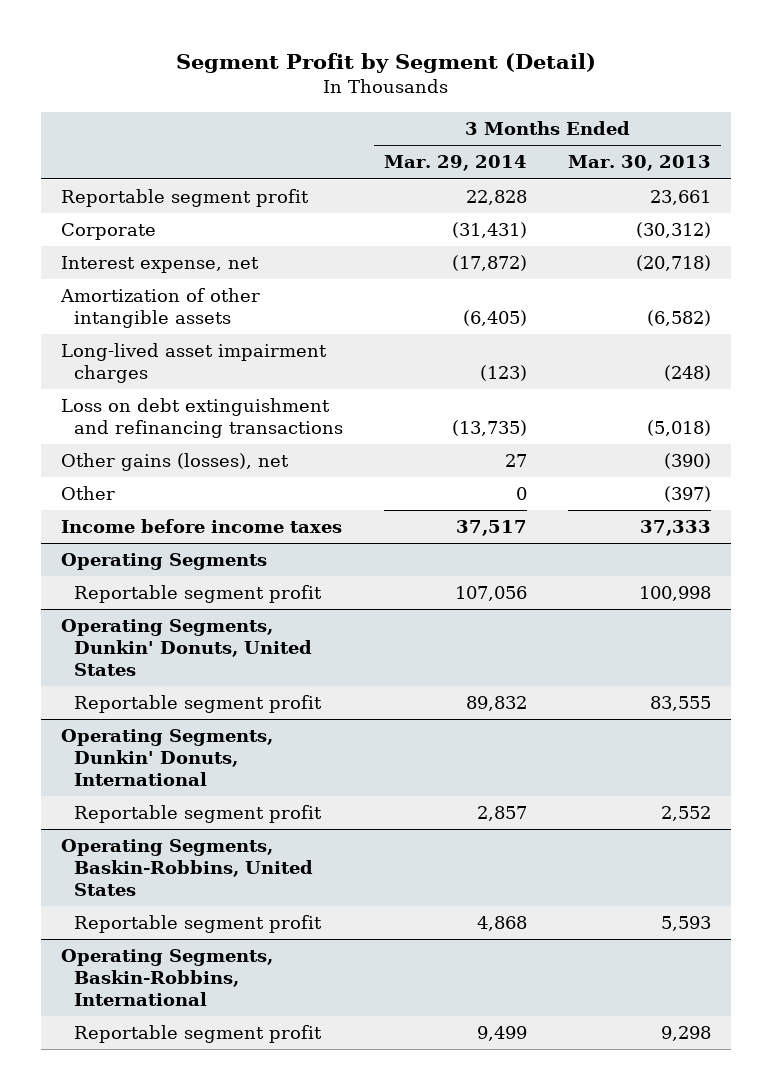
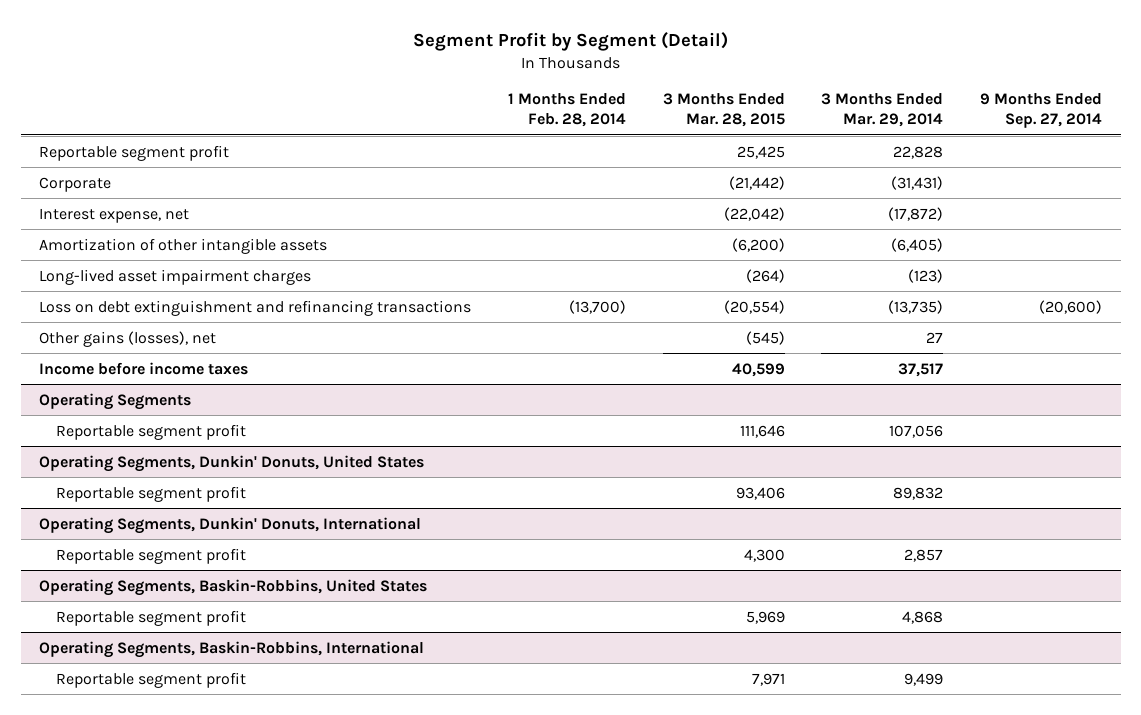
[567,155,711,172] Mar. 30, 2013 -> none
none -> [507,93,626,128] 1 Months Ended Feb. 28, 2014
none -> [662,93,785,128] 3 Months Ended Mar. 28, 2015
none -> [980,93,1103,129] 9 Months Ended Sep. 27, 2014
[61,486,116,501] Other -> none

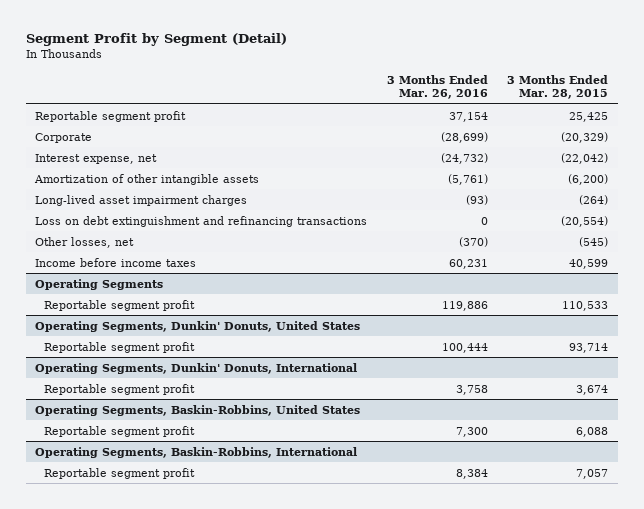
[507,93,626,128] 1 Months Ended Feb. 28, 2014 -> none
[821,93,944,128] 3 Months Ended Mar. 29, 2014 -> none
[980,93,1103,129] 9 Months Ended Sep. 27, 2014 -> none
none -> [386,74,488,100] 3 Months Ended Mar. 26, 2016
[728,175,785,190] (21,442) -> [561,131,609,143] (20,329)
[39,330,217,347] Other gains (losses), net -> [35,236,135,248] Other losses, net
[739,424,785,438] 111,646 -> [562,300,609,311] 110,533
[735,486,785,500] 93,406 -> [569,342,609,353] 93,714
[743,548,785,562] 4,300 -> [576,384,609,395] 3,674
[745,610,785,624] 5,969 -> [576,426,609,437] 6,088
[751,672,785,686] 7,971 -> [576,468,609,479] 7,057

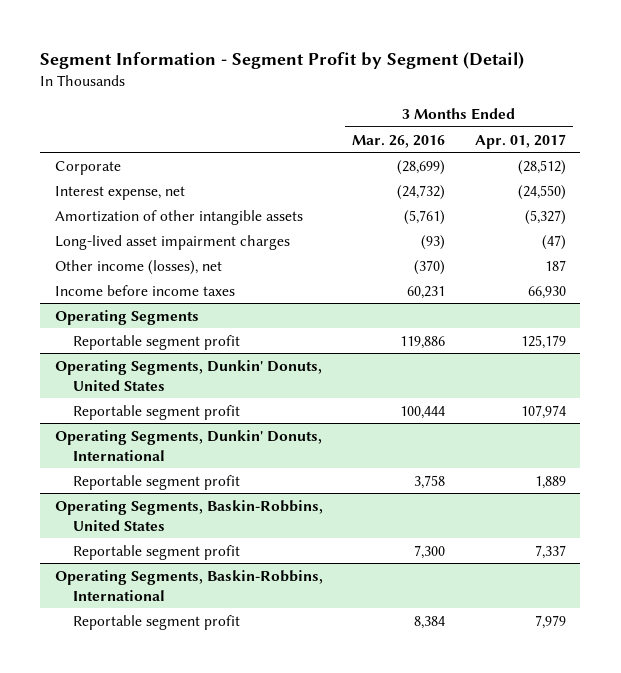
[25,32,287,46] Segment Profit by Segment (Detail) -> [40,51,525,69] Segment Information - Segment Profit by Segment (Detail)
[507,74,609,100] 3 Months Ended Mar. 28, 2015 -> none
none -> [474,133,566,149] Apr. 01, 2017
[35,110,187,122] Reportable segment profit -> none
[35,215,368,227] Loss on debt extinguishment and refinancing transactions -> none
[35,236,135,248] Other losses, net -> [54,259,222,275] Other income (losses), net

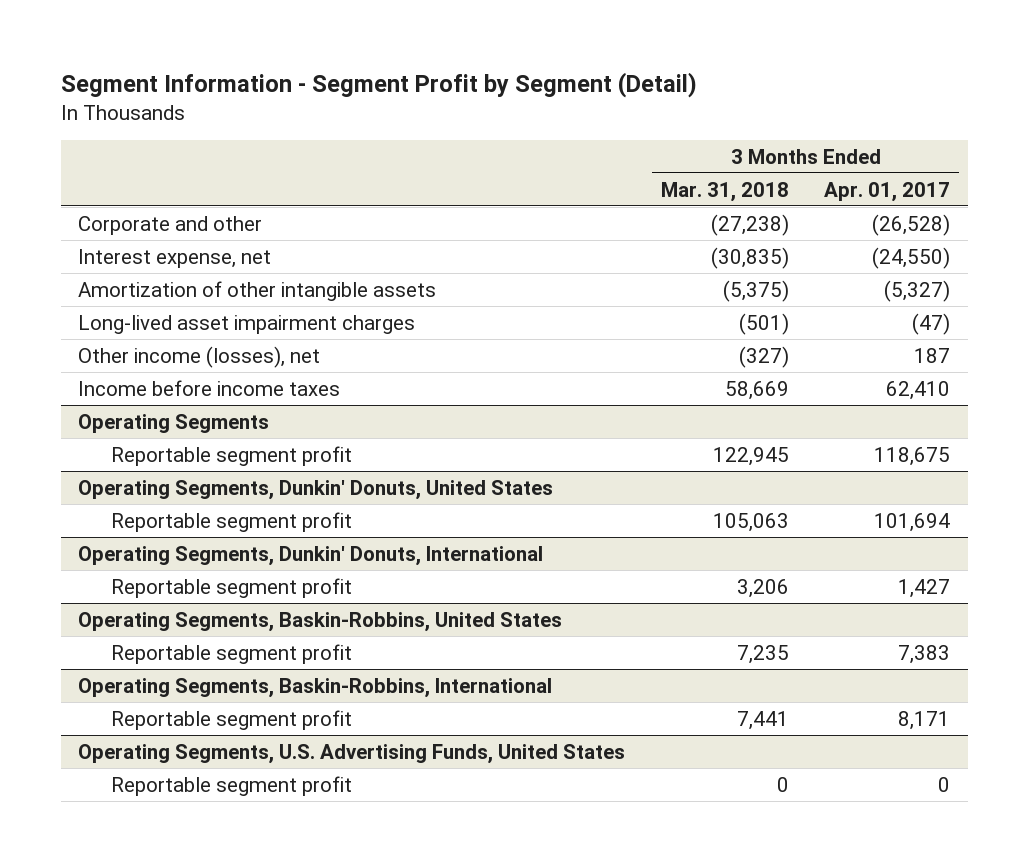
[352,134,446,148] Mar. 26, 2016 -> none
none -> [660,181,789,202] Mar. 31, 2018
[54,160,121,175] Corporate -> [78,215,263,235] Corporate and other
[517,159,566,175] (28,512) -> [872,213,951,236] (26,528)
[527,285,566,299] 66,930 -> [886,380,951,400] 62,410
[520,334,566,349] 125,179 -> [874,446,951,466] 118,675
[520,404,566,419] 107,974 -> [874,512,951,532] 101,694
[534,475,566,489] 1,889 -> [898,578,951,598] 1,427
[534,544,566,559] 7,337 -> [898,644,951,664] 7,383
[534,614,566,629] 7,979 -> [898,710,951,730] 8,171
none -> [78,743,626,764] Operating Segments, U.S. Advertising Funds, United States
none -> [110,775,352,796] Reportable segment profit

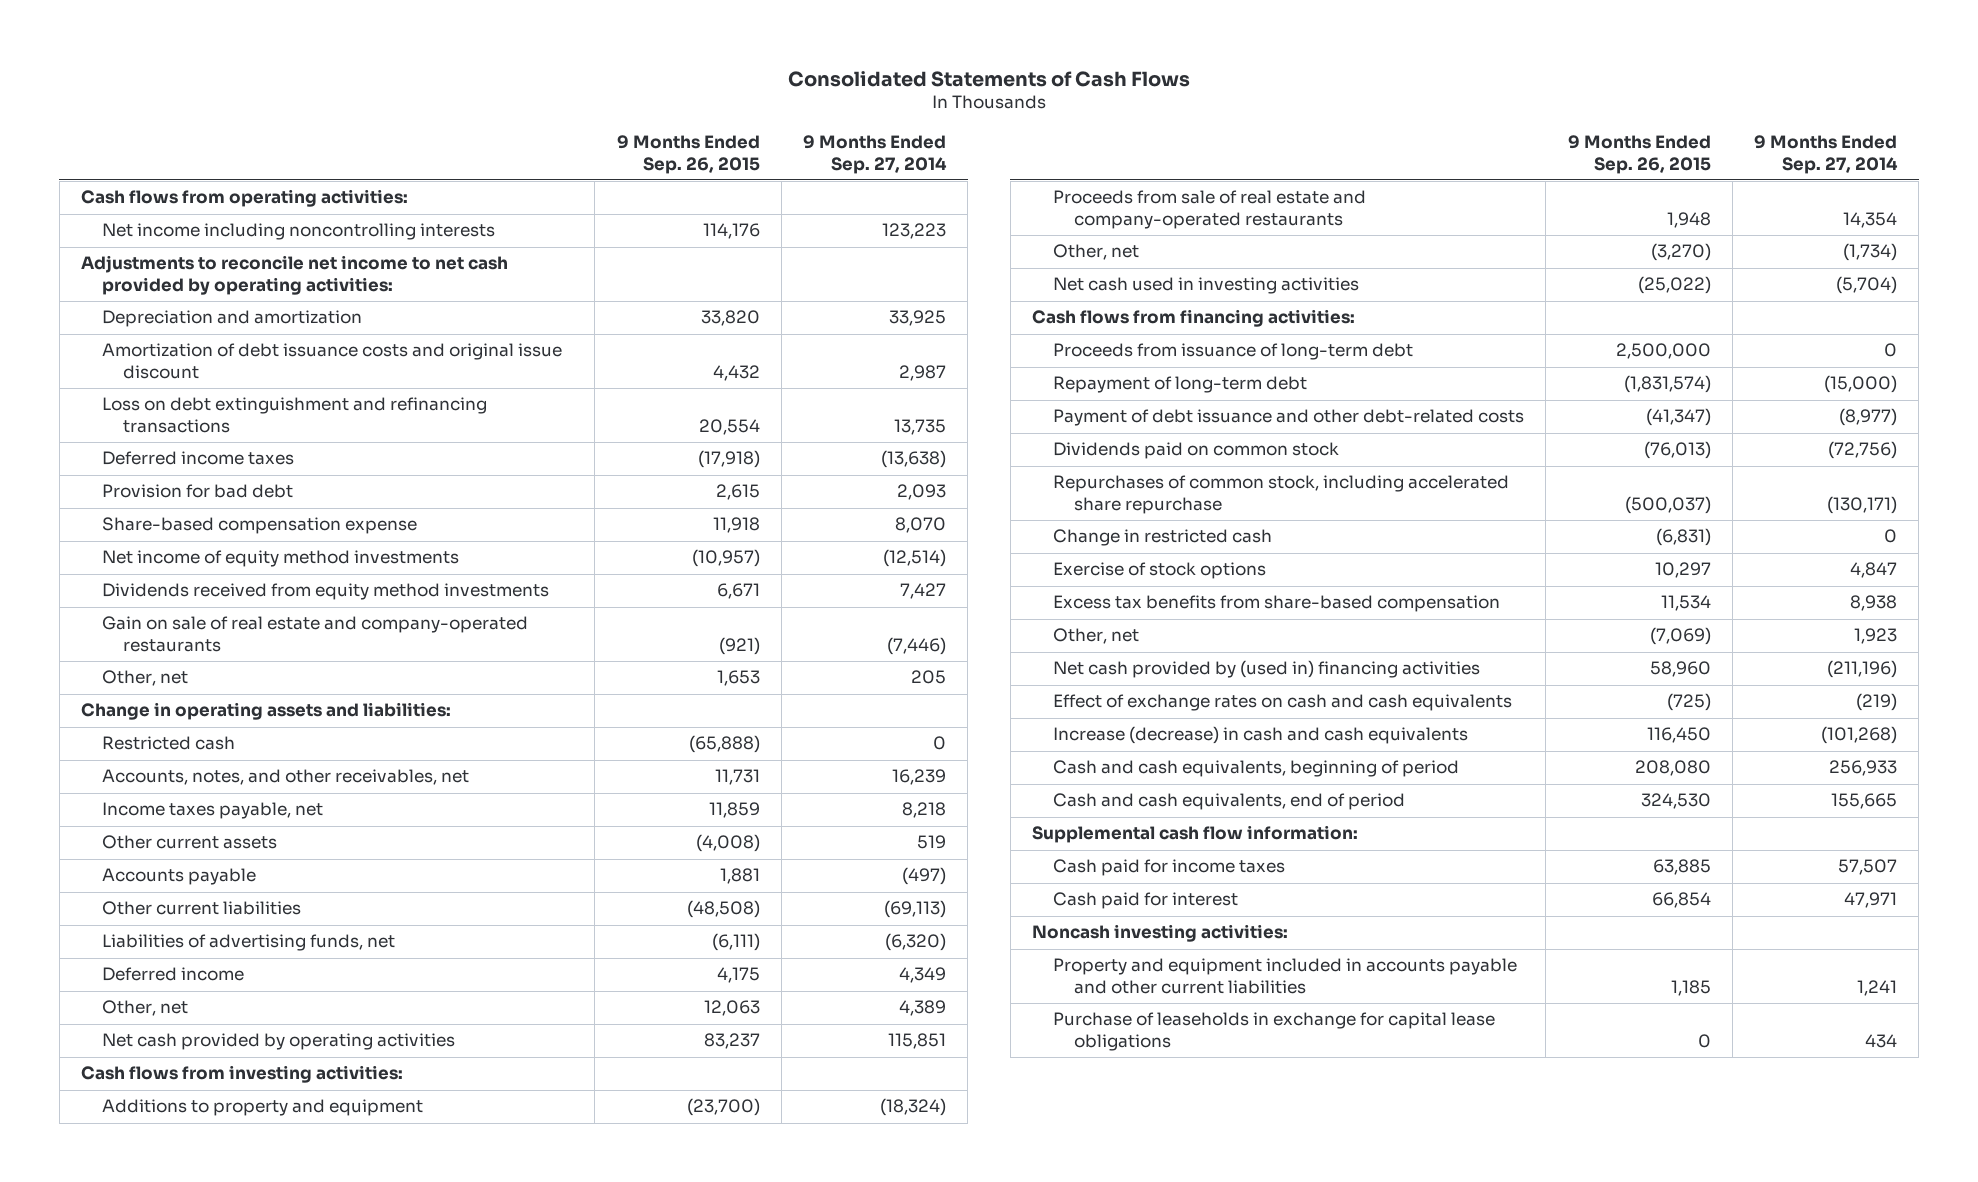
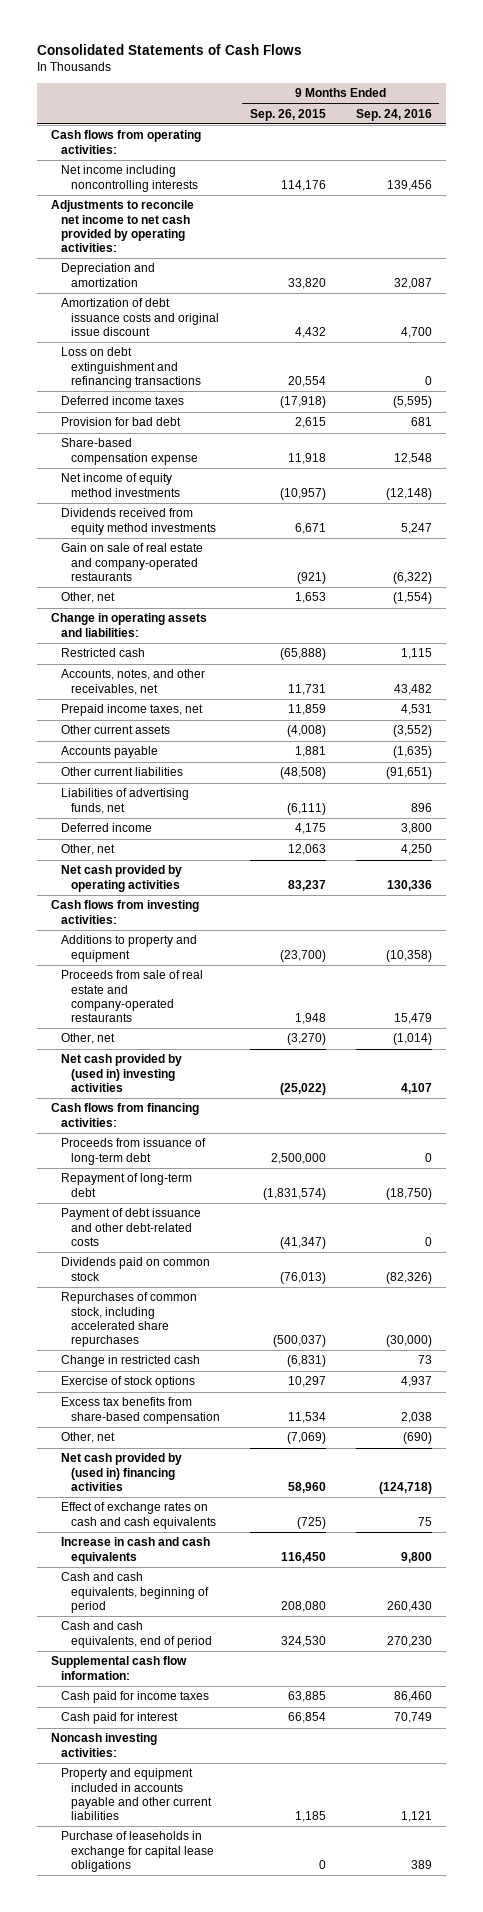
[803,134,948,174] 9 Months Ended Sep. 27, 2014 -> none
none -> [355,108,432,121] Sep. 24, 2016
[102,802,324,820] Income taxes payable, net -> [61,704,204,717] Prepaid income taxes, net
[1053,277,1360,295] Net cash used in investing activities -> [61,1054,183,1092] Net cash provided by (used in) investing activities
[1053,475,1510,515] Repurchases of common stock, including accelerated share repurchase -> [61,1292,198,1347] Repurchases of common stock, including accelerated share repurchases
[1053,726,1469,745] Increase (decrease) in cash and cash equivalents -> [61,1537,211,1564] Increase in cash and cash equivalents

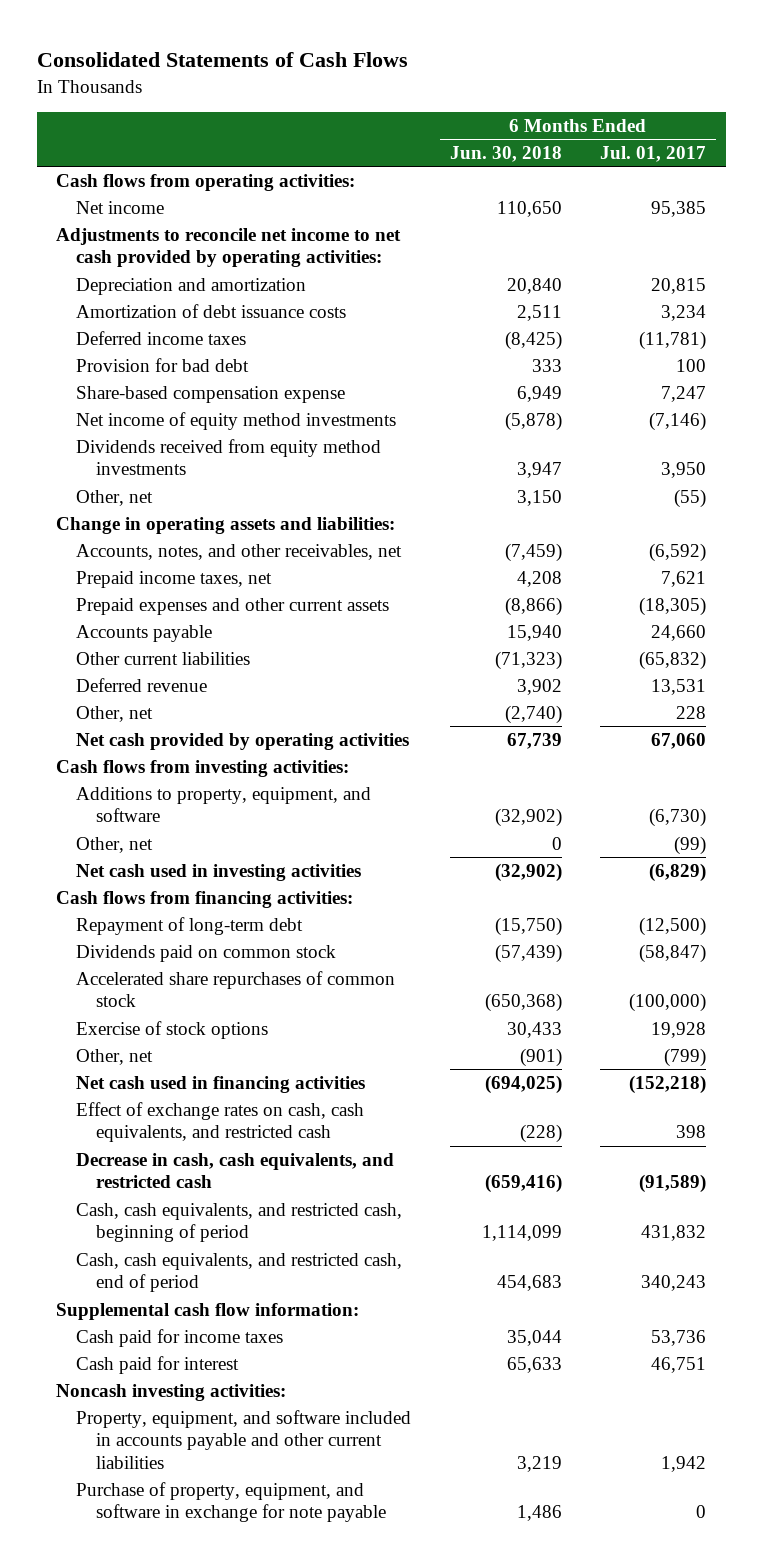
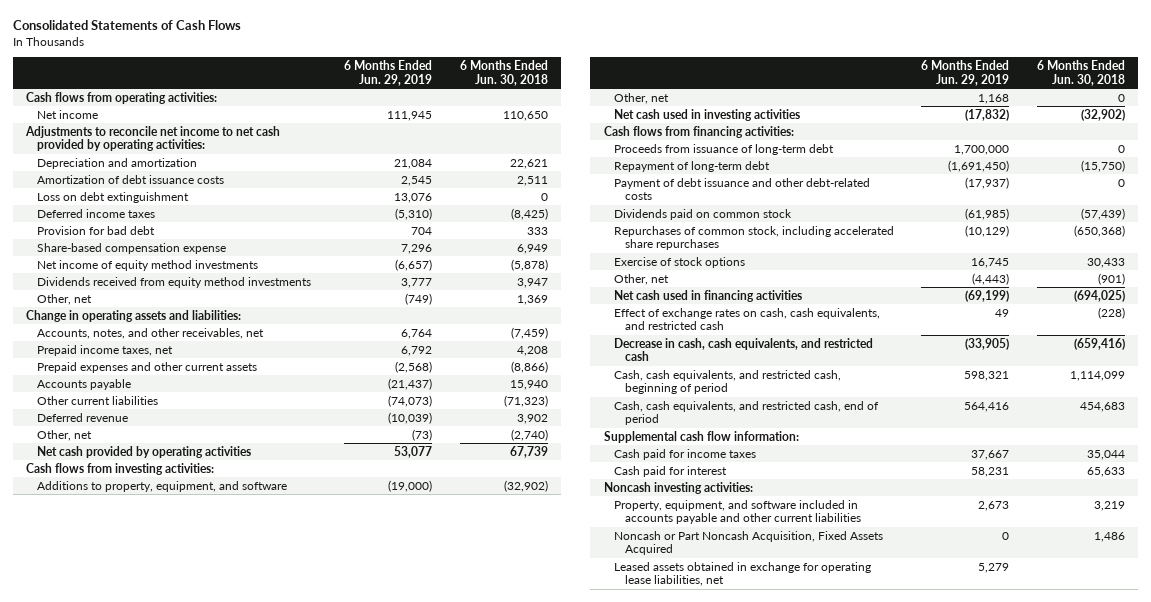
[600,145,707,162] Jul. 01, 2017 -> none
none -> [344,59,433,86] 6 Months Ended Jun. 29, 2019
[506,277,562,294] 20,840 -> [509,158,548,169] 22,621
none -> [36,191,189,203] Loss on debt extinguishment
[516,489,562,506] 3,150 -> [516,294,548,305] 1,369
none -> [614,143,835,155] Proceeds from issuance of long-term debt
none -> [614,177,871,201] Payment of debt issuance and other debt-related costs
[76,970,396,1008] Accelerated share repurchases of common stock -> [614,225,895,251] Repurchases of common stock, including accelerated share repurchases
[76,1481,387,1523] Purchase of property, equipment, and software in exchange for note payable -> [614,530,884,556] Noncash or Part Noncash Acquisition, Fixed Assets Acquired
none -> [614,561,872,587] Leased assets obtained in exchange for operating lease liabilities, net

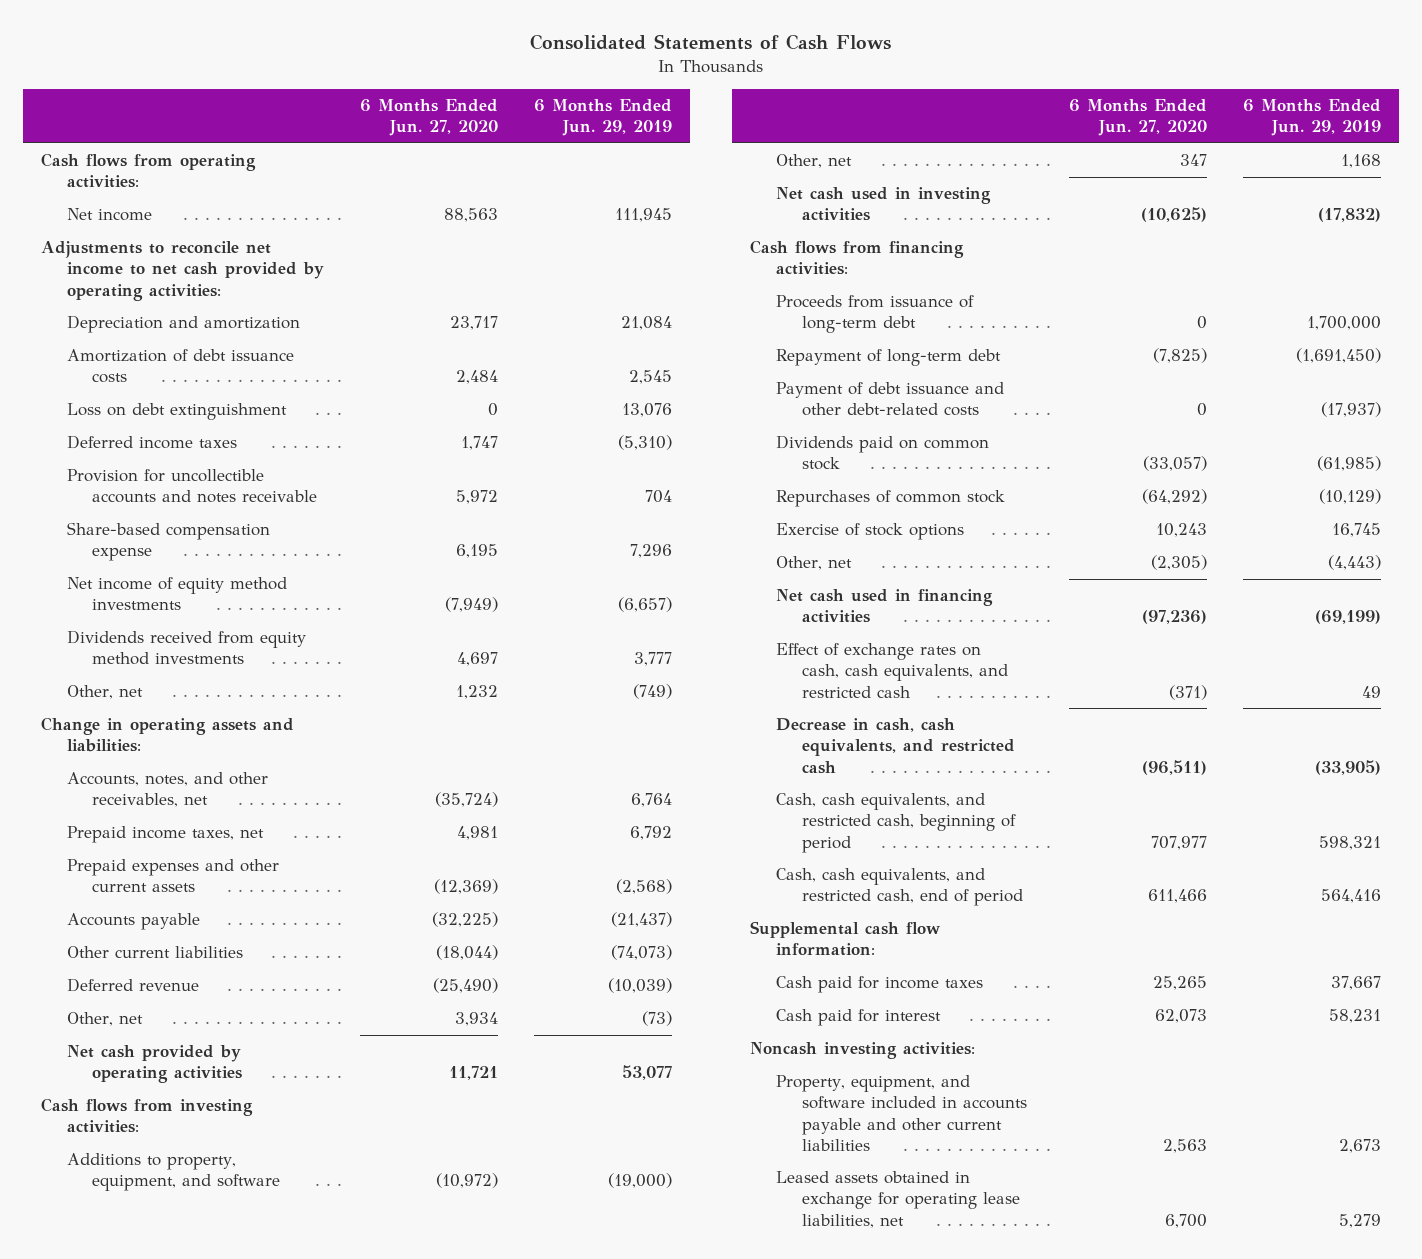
[459,59,548,86] 6 Months Ended Jun. 30, 2018 -> none
none -> [359,99,498,137] 6 Months Ended Jun. 27, 2020
[36,225,155,235] Provision for bad debt -> [66,469,318,504] Provision for uncollectible accounts and notes receivable
[614,225,895,251] Repurchases of common stock, including accelerated share repurchases -> [776,490,1006,508] Repurchases of common stock
[614,530,884,556] Noncash or Part Noncash Acquisition, Fixed Assets Acquired -> none

